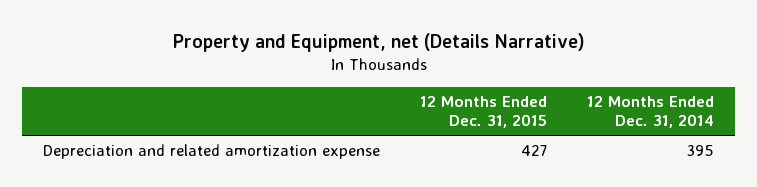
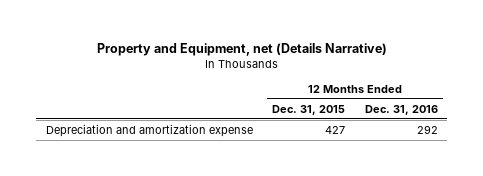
[587,95,715,129] 12 Months Ended Dec. 31, 2014 -> none
none -> [364,104,438,115] Dec. 31, 2016
[42,143,380,159] Depreciation and related amortization expense -> [45,123,253,137] Depreciation and amortization expense

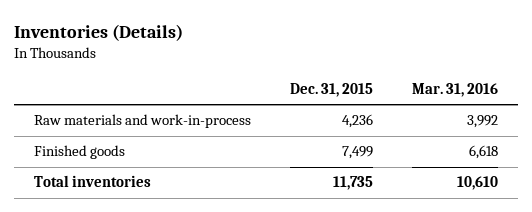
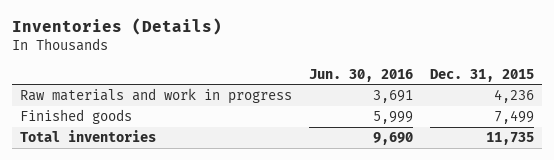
[412,83,499,98] Mar. 31, 2016 -> none
none -> [308,68,413,82] Jun. 30, 2016
[33,114,251,129] Raw materials and work-in-process -> [20,88,293,105] Raw materials and work in progress

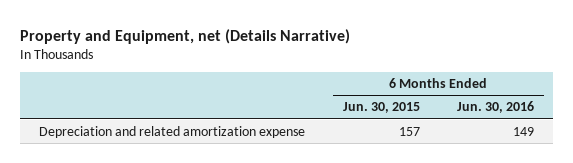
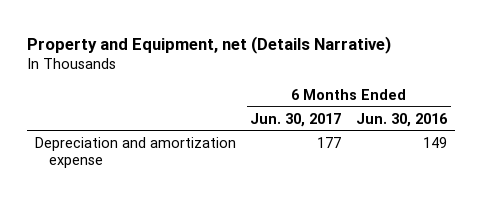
[342,102,420,114] Jun. 30, 2015 -> none
none -> [250,112,342,127] Jun. 30, 2017
[38,125,305,138] Depreciation and related amortization expense -> [34,136,236,168] Depreciation and amortization expense

